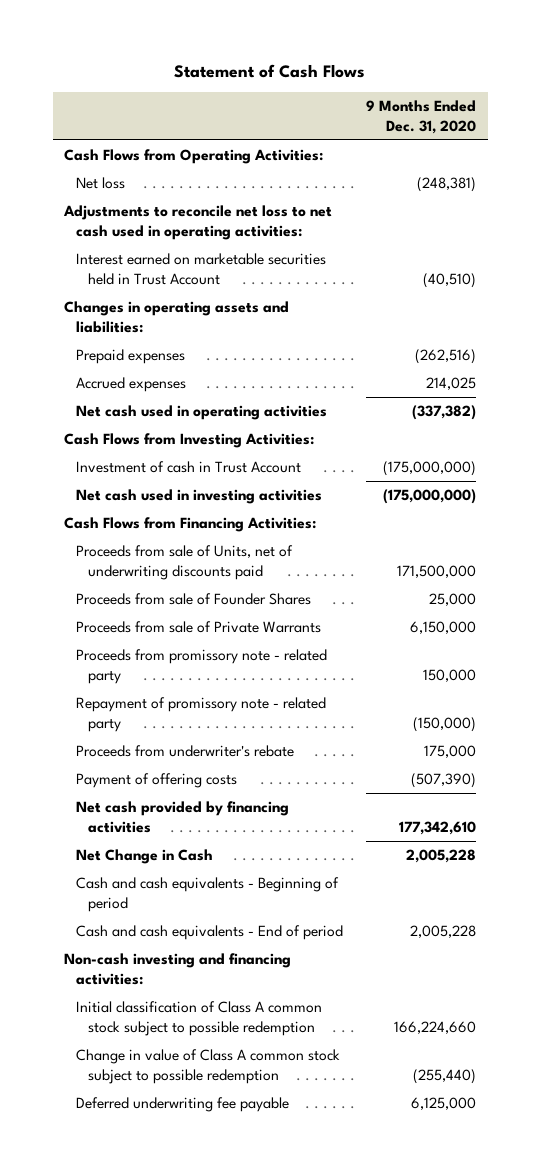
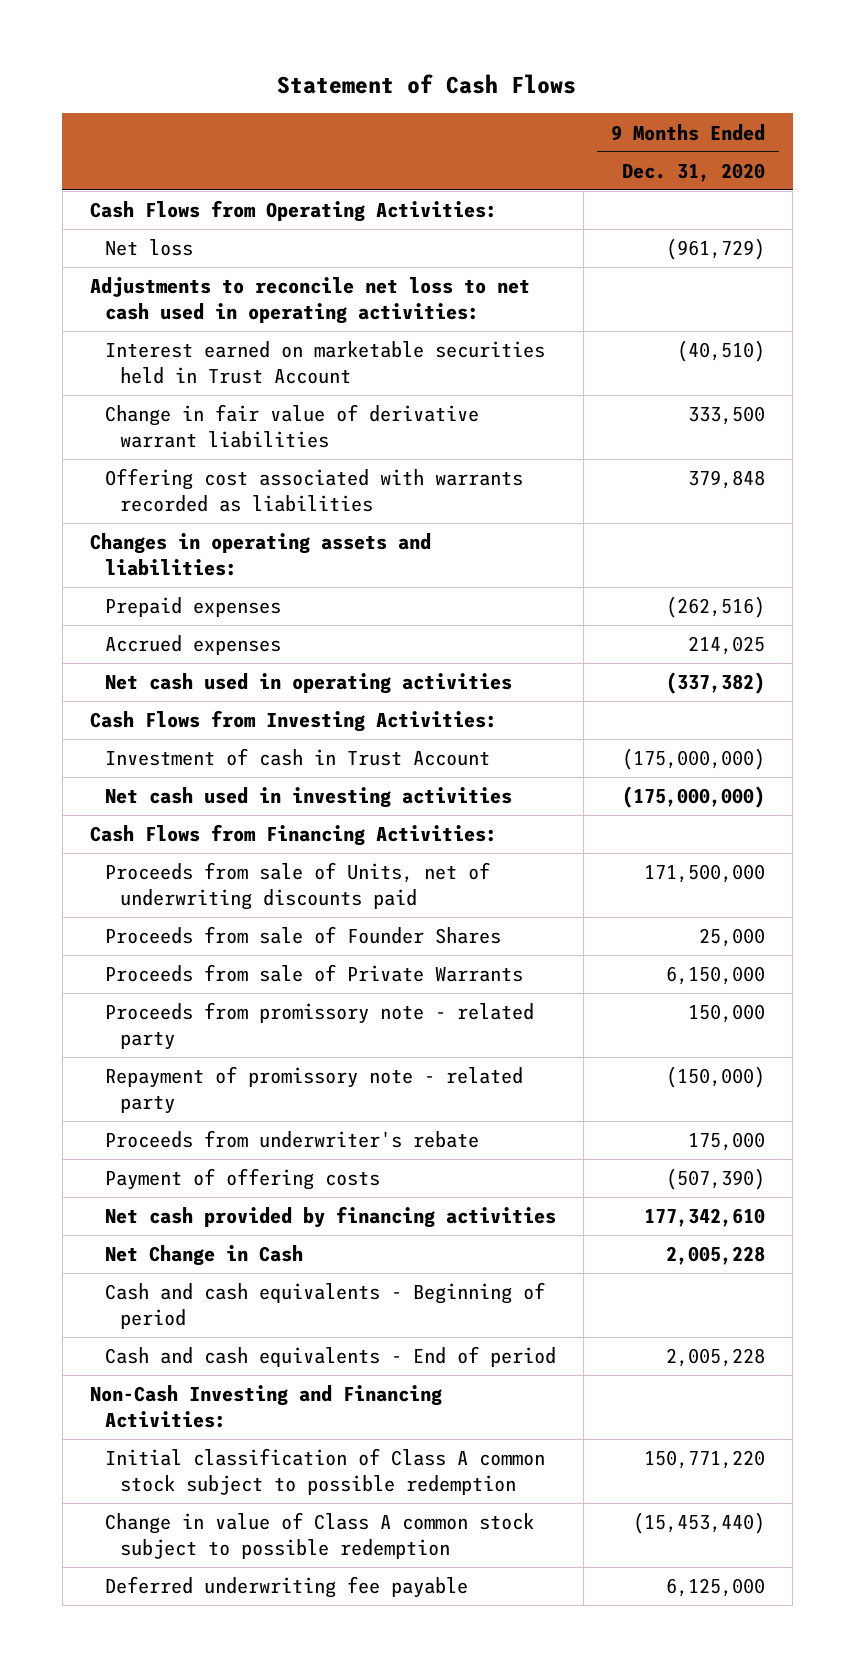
[417,177,477,193] (248,381) -> [666,238,766,261] (961,729)
none -> [104,404,479,448] Change in fair value of derivative warrant liabilities
none -> [104,468,523,512] Offering cost associated with warrants recorded as liabilities
[64,953,292,986] Non-cash investing and financing activities: -> [89,1385,442,1428] Non-Cash Investing and Financing Activities:
[394,1021,477,1035] 166,224,660 -> [644,1450,766,1470] 150,771,220
[413,1069,477,1085] (255,440) -> [633,1512,766,1535] (15,453,440)

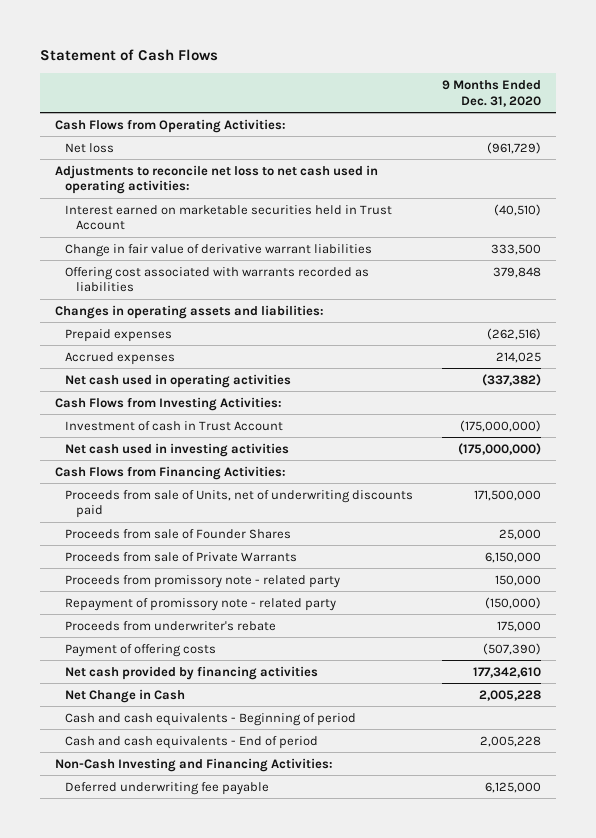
[104,1448,545,1495] Initial classification of Class A common stock subject to possible redemption -> none
[104,1512,534,1559] Change in value of Class A common stock subject to possible redemption -> none

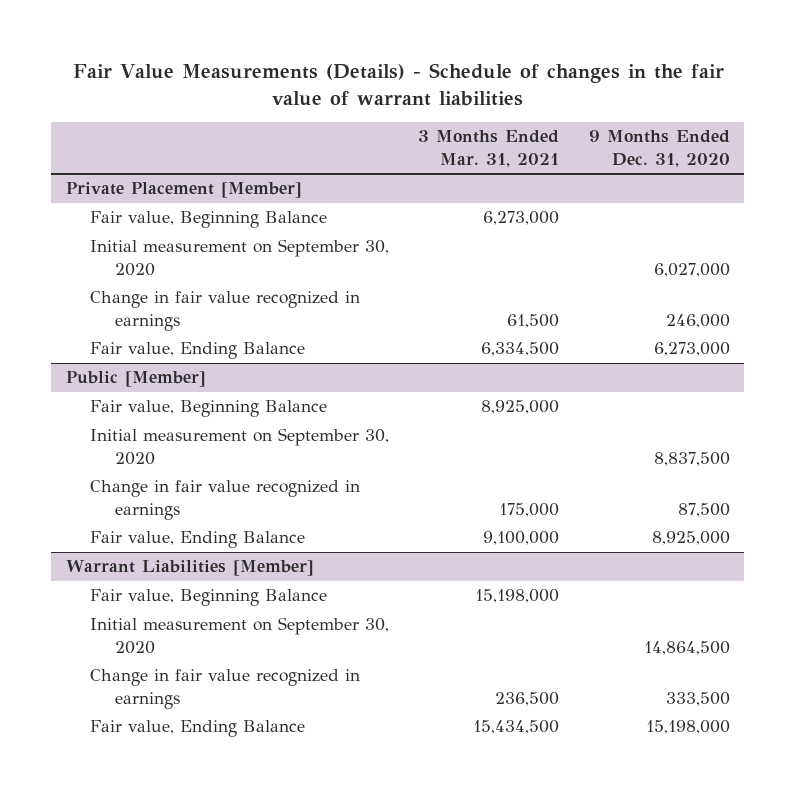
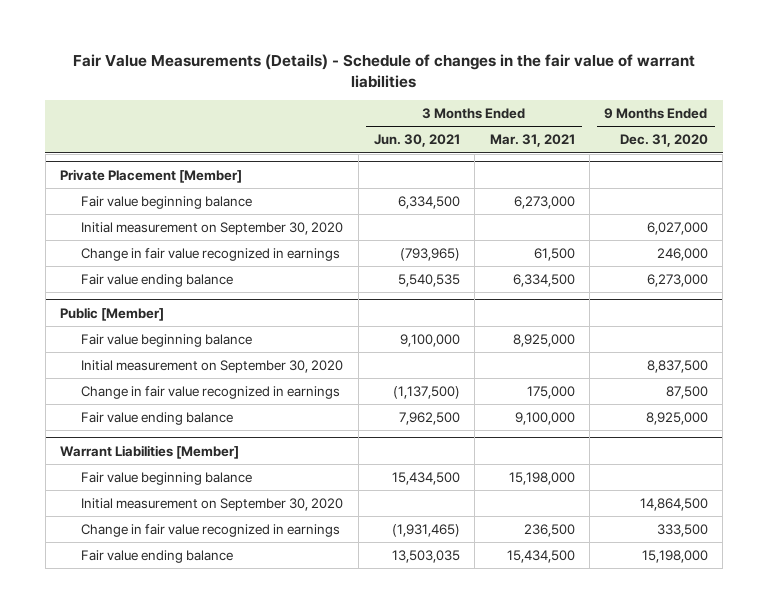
none -> [373,134,460,148] Jun. 30, 2021
[90,211,328,229] Fair value, Beginning Balance -> [81,195,253,209] Fair value beginning balance
[90,342,306,360] Fair value, Ending Balance -> [81,273,234,287] Fair value ending balance
[90,400,328,418] Fair value, Beginning Balance -> [81,333,253,347] Fair value beginning balance
[90,531,306,549] Fair value, Ending Balance -> [81,411,234,425] Fair value ending balance
[90,589,328,607] Fair value, Beginning Balance -> [81,471,253,485] Fair value beginning balance
[90,720,306,738] Fair value, Ending Balance -> [81,549,234,563] Fair value ending balance

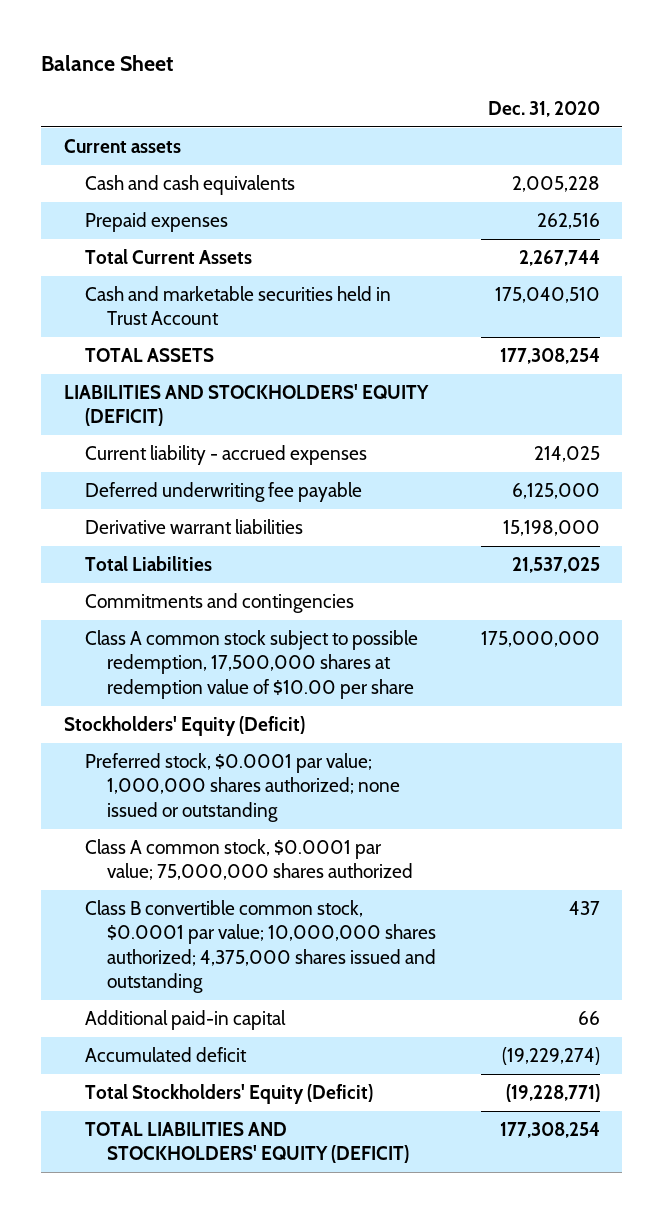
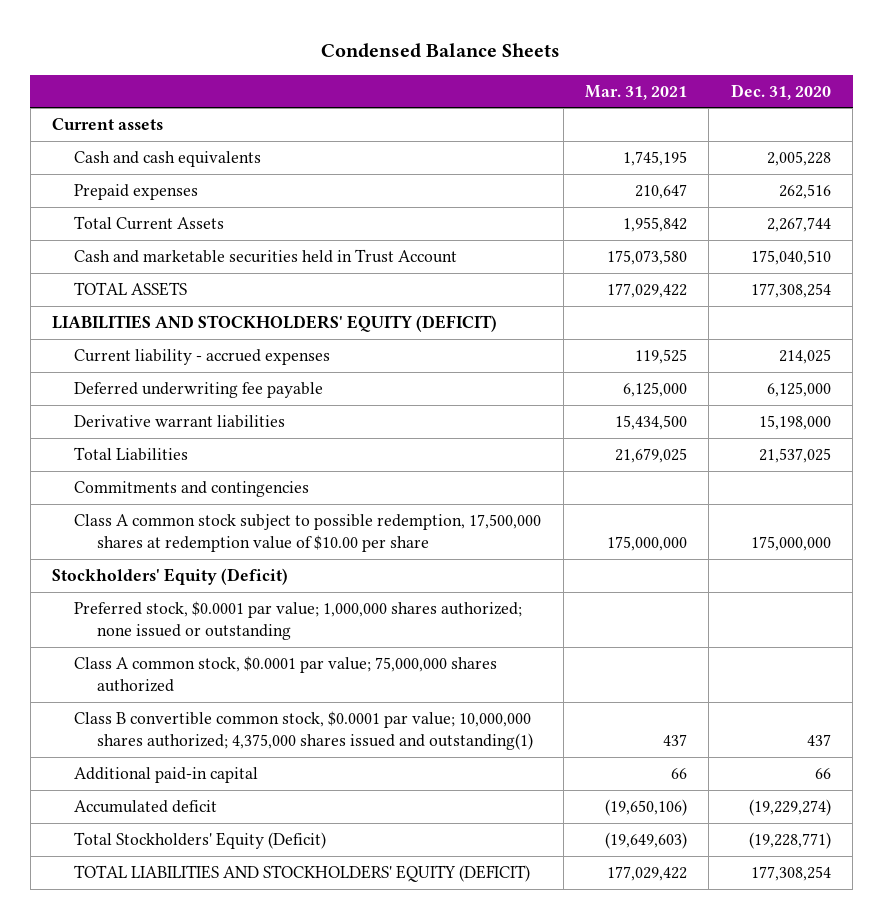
[41,54,174,71] Balance Sheet -> [321,43,561,59] Condensed Balance Sheets
none -> [585,84,688,100] Mar. 31, 2021
[85,900,437,993] Class B convertible common stock, $0.0001 par value; 10,000,000 shares authorized; 4,375,000 shares issued and outstanding -> [74,710,533,751] Class B convertible common stock, $0.0001 par value; 10,000,000 shares authorized; 4,375,000 shares issued and outstanding(1)

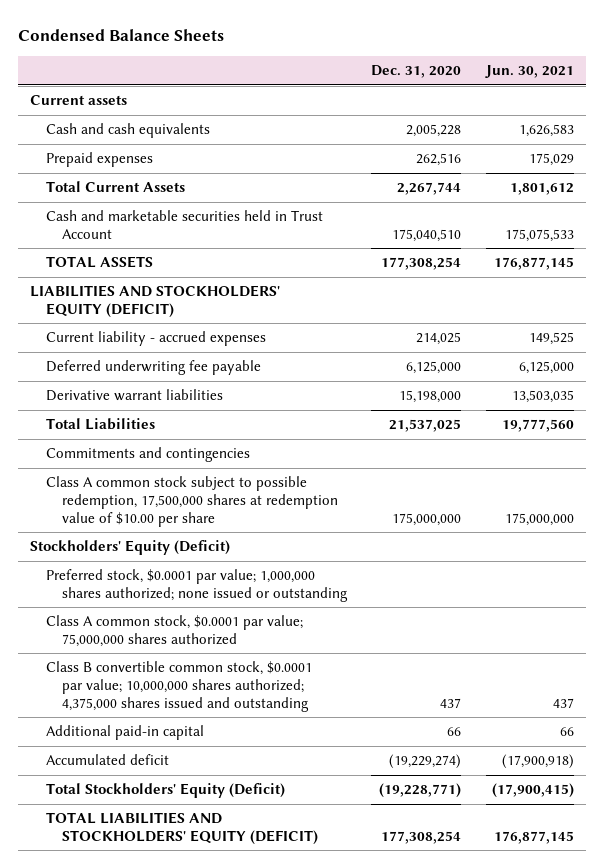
[585,84,688,100] Mar. 31, 2021 -> none
none -> [484,65,574,79] Jun. 30, 2021
[74,710,533,751] Class B convertible common stock, $0.0001 par value; 10,000,000 shares authorized; 4,375,000 shares issued and outstanding(1) -> [45,661,312,712] Class B convertible common stock, $0.0001 par value; 10,000,000 shares authorized; 4,375,000 shares issued and outstanding

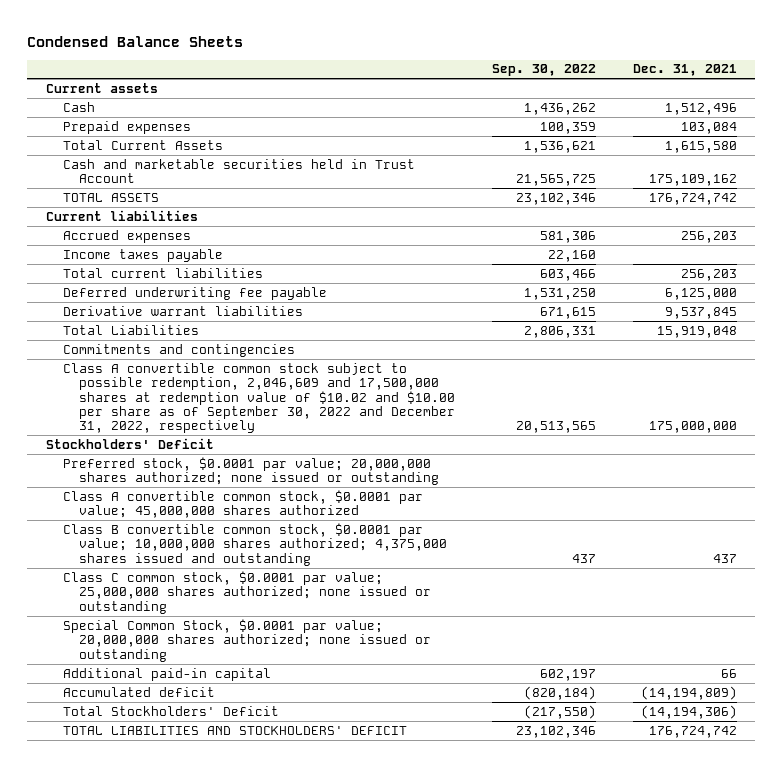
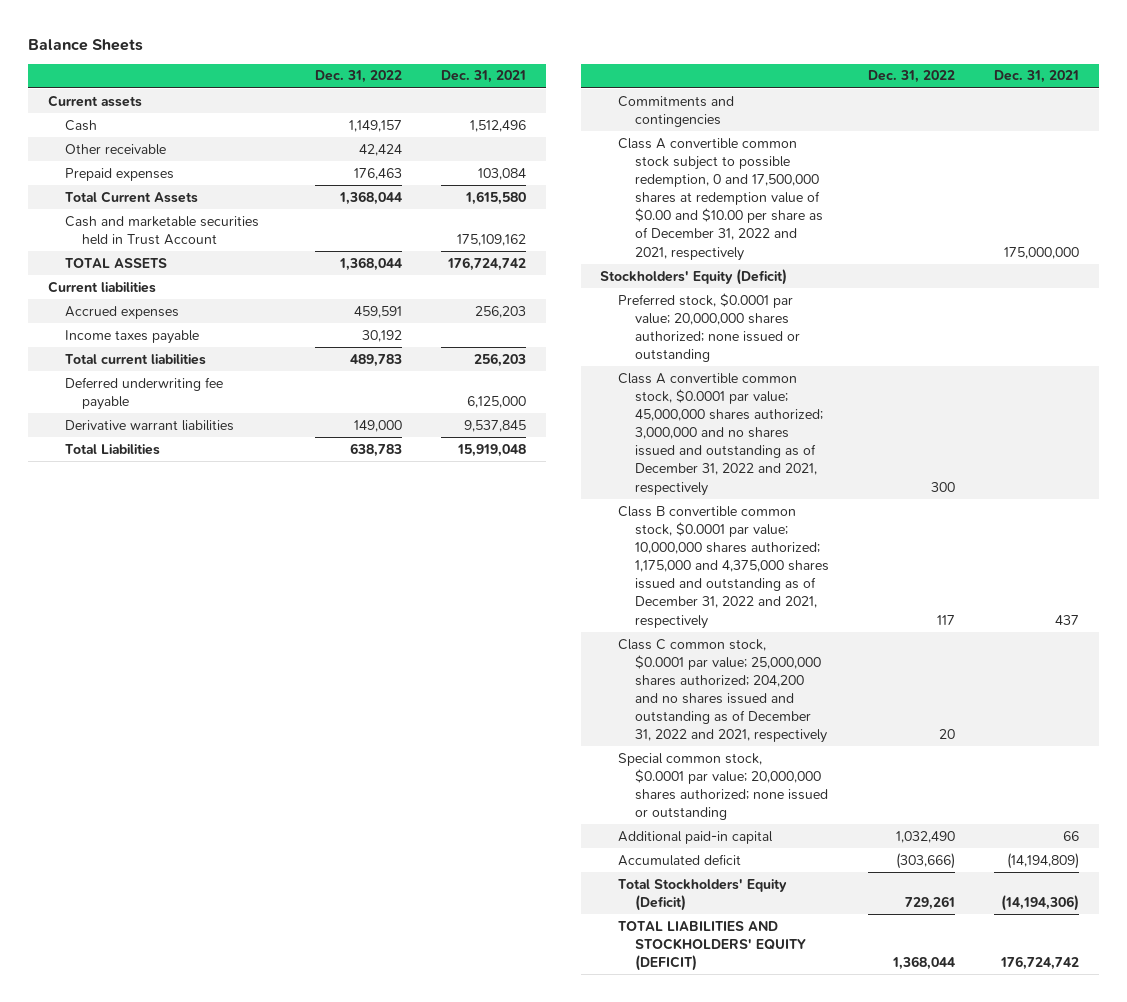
[27,35,244,47] Condensed Balance Sheets -> [28,38,144,51] Balance Sheets
[491,64,596,77] Sep. 30, 2022 -> none
none -> [315,70,403,84] Dec. 31, 2022
none -> [64,143,166,155] Other receivable
[62,362,456,434] Class A convertible common stock subject to possible redemption, 2,046,609 and 17,500,000 shares at redemption value of $10.02 and $10.00 per share as of September 30, 2022 and December 31, 2022, respectively -> [617,137,823,261] Class A convertible common stock subject to possible redemption, 0 and 17,500,000 shares at redemption value of $0.00 and $10.00 per share as of December 31, 2022 and 2021, respectively
[45,437,214,449] Stockholders' Deficit -> [600,268,788,285] Stockholders' Equity (Deficit)
[62,489,423,519] Class A convertible common stock, $0.0001 par value; 45,000,000 shares authorized -> [617,372,823,496] Class A convertible common stock, $0.0001 par value; 45,000,000 shares authorized; 3,000,000 and no shares issued and outstanding as of December 31, 2022 and 2021, respectively
[62,522,448,566] Class B convertible common stock, $0.0001 par value; 10,000,000 shares authorized; 4,375,000 shares issued and outstanding -> [617,505,829,629] Class B convertible common stock, $0.0001 par value; 10,000,000 shares authorized; 1,175,000 and 4,375,000 shares issued and outstanding as of December 31, 2022 and 2021, respectively
[62,570,432,614] Class C common stock, $0.0001 par value; 25,000,000 shares authorized; none issued or outstanding -> [617,638,827,744] Class C common stock, $0.0001 par value; 25,000,000 shares authorized; 204,200 and no shares issued and outstanding as of December 31, 2022 and 2021, respectively
[62,618,432,662] Special Common Stock, $0.0001 par value; 20,000,000 shares authorized; none issued or outstanding -> [617,752,828,821] Special common stock, $0.0001 par value; 20,000,000 shares authorized; none issued or outstanding
[62,705,279,716] Total Stockholders' Deficit -> [617,878,787,911] Total Stockholders' Equity (Deficit)
[62,725,407,735] TOTAL LIABILITIES AND STOCKHOLDERS' DEFICIT -> [617,920,806,971] TOTAL LIABILITIES AND STOCKHOLDERS' EQUITY (DEFICIT)

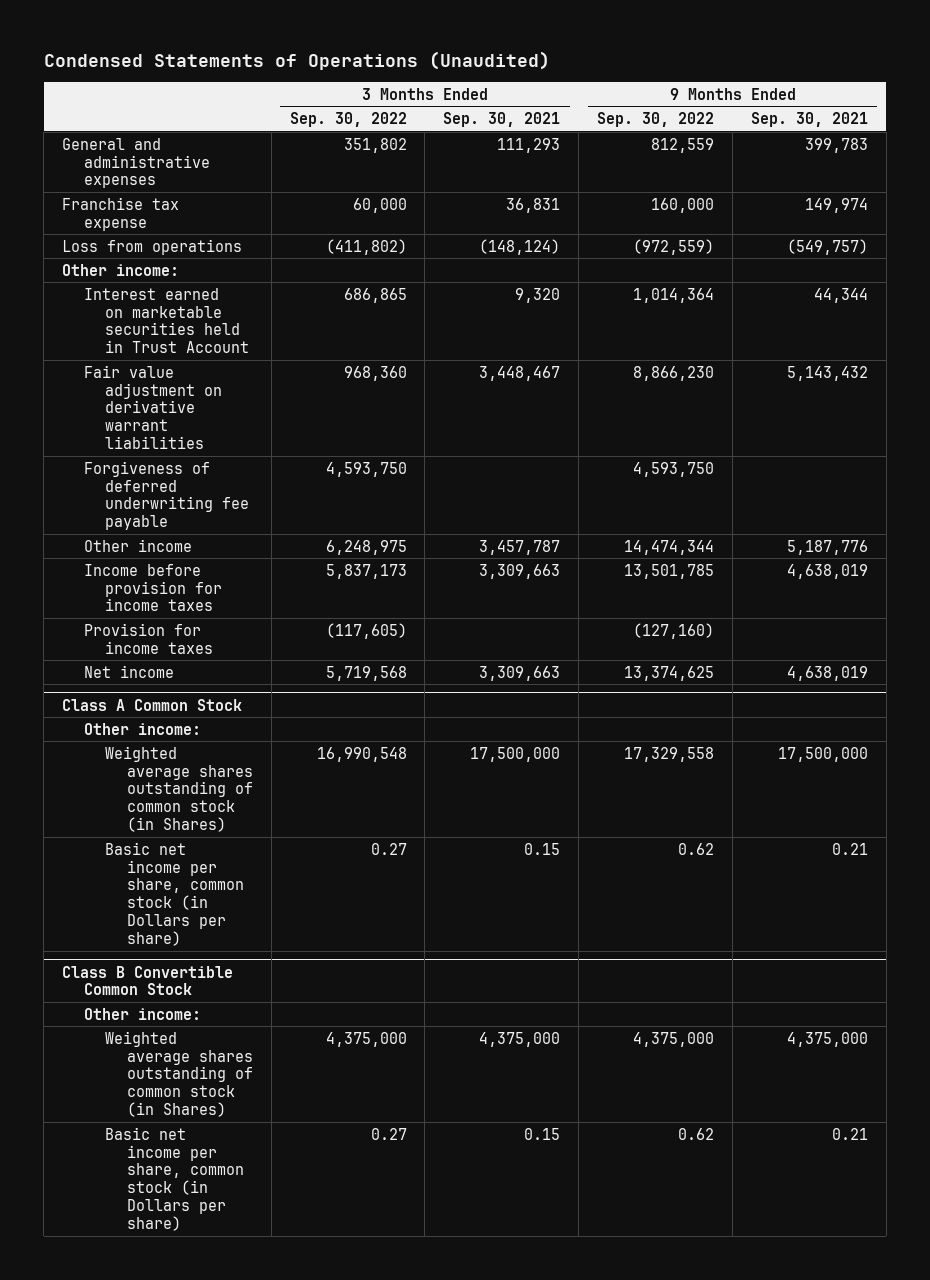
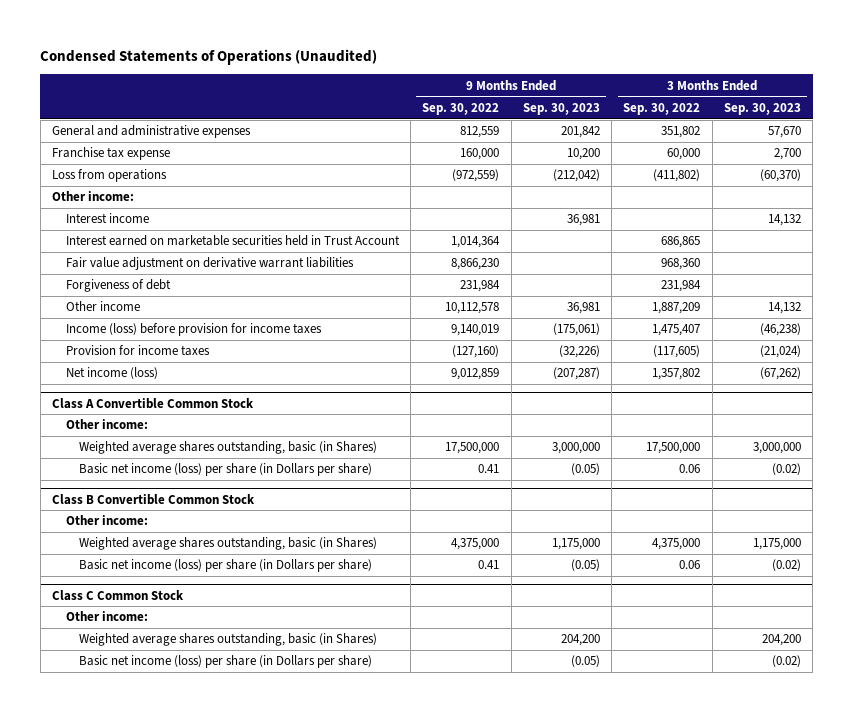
[443,112,561,128] Sep. 30, 2021 -> none
[750,112,868,128] Sep. 30, 2021 -> none
none -> [522,102,600,115] Sep. 30, 2023
none -> [723,102,801,115] Sep. 30, 2023
none -> [65,213,149,224] Interest income
[83,460,250,531] Forgiveness of deferred underwriting fee payable -> none
none -> [65,279,171,293] Forgiveness of debt
[325,539,407,555] 6,248,975 -> [652,302,701,315] 1,887,209
[624,539,715,555] 14,474,344 -> [445,302,500,315] 10,112,578
[83,563,223,612] Income before provision for income taxes -> [65,323,322,337] Income (loss) before provision for income taxes
[325,563,407,579] 5,837,173 -> [652,324,701,337] 1,475,407
[624,563,715,579] 13,501,785 -> [451,324,500,337] 9,140,019
[83,664,174,678] Net income -> [65,367,158,380] Net income (loss)
[325,665,407,681] 5,719,568 -> [652,368,701,381] 1,357,802
[624,665,715,681] 13,374,625 -> [451,368,500,381] 9,012,859
[61,698,242,711] Class A Common Stock -> [52,397,255,409] Class A Convertible Common Stock
[105,745,253,833] Weighted average shares outstanding of common stock (in Shares) -> [79,441,378,455] Weighted average shares outstanding, basic (in Shares)
[316,746,407,762] 16,990,548 -> [646,442,701,455] 17,500,000
[624,746,715,762] 17,329,558 -> [445,442,500,455] 17,500,000
[105,841,244,946] Basic net income per share, common stock (in Dollars per share) -> [79,463,373,477] Basic net income (loss) per share (in Dollars per share)
[370,842,407,855] 0.27 -> [679,464,701,474] 0.06
[678,842,715,855] 0.62 -> [478,464,500,474] 0.41
[105,1030,253,1118] Weighted average shares outstanding of common stock (in Shares) -> [79,537,378,551] Weighted average shares outstanding, basic (in Shares)
[105,1126,244,1231] Basic net income per share, common stock (in Dollars per share) -> [79,559,373,573] Basic net income (loss) per share (in Dollars per share)
[370,1127,407,1140] 0.27 -> [679,560,701,570] 0.06
[678,1127,715,1140] 0.62 -> [478,560,500,570] 0.41
none -> [52,589,185,601] Class C Common Stock
none -> [65,611,148,622] Other income:
none -> [79,633,378,647] Weighted average shares outstanding, basic (in Shares)
none -> [79,655,373,669] Basic net income (loss) per share (in Dollars per share)

